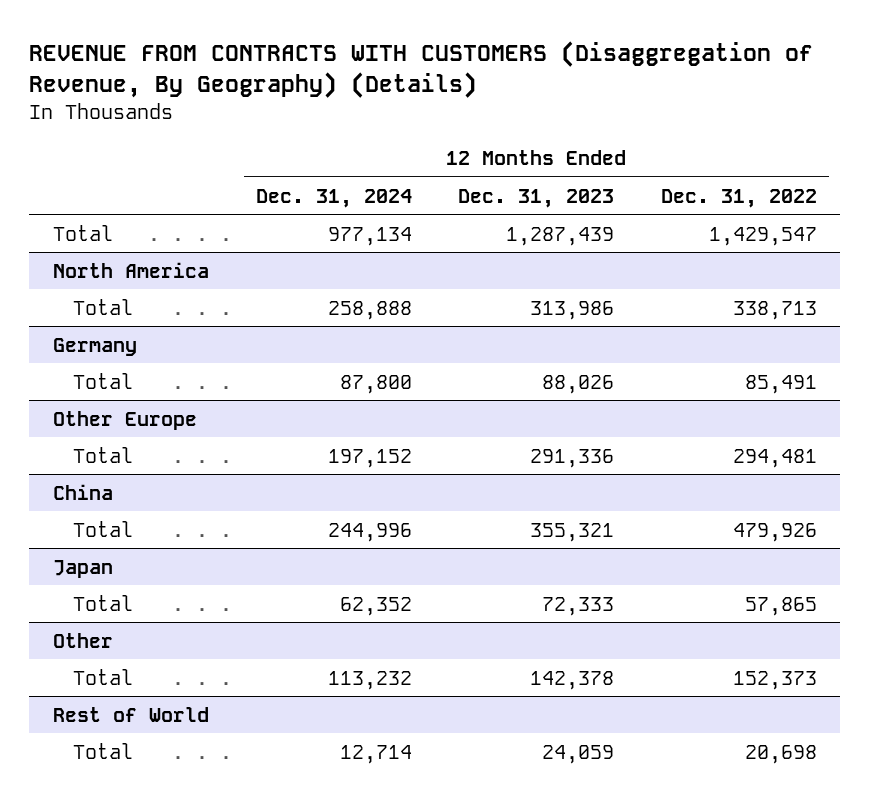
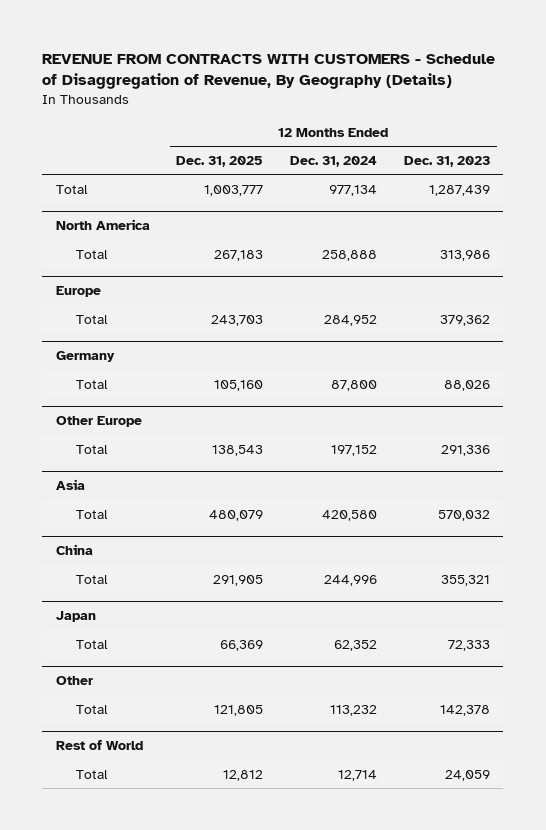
[29,40,814,99] REVENUE FROM CONTRACTS WITH CUSTOMERS (Disaggregation of Revenue, By Geography) (Details) -> [42,53,496,90] REVENUE FROM CONTRACTS WITH CUSTOMERS - Schedule of Disaggregation of Revenue, By Geography (Details)
[660,188,817,208] Dec. 31, 2022 -> none
none -> [176,156,264,168] Dec. 31, 2025
none -> [55,286,101,298] Europe
none -> [75,314,108,324] Total
none -> [55,479,85,491] Asia
none -> [75,509,108,519] Total

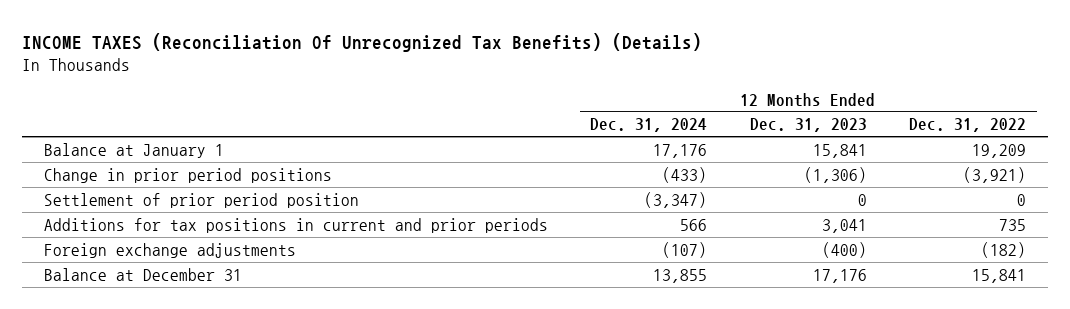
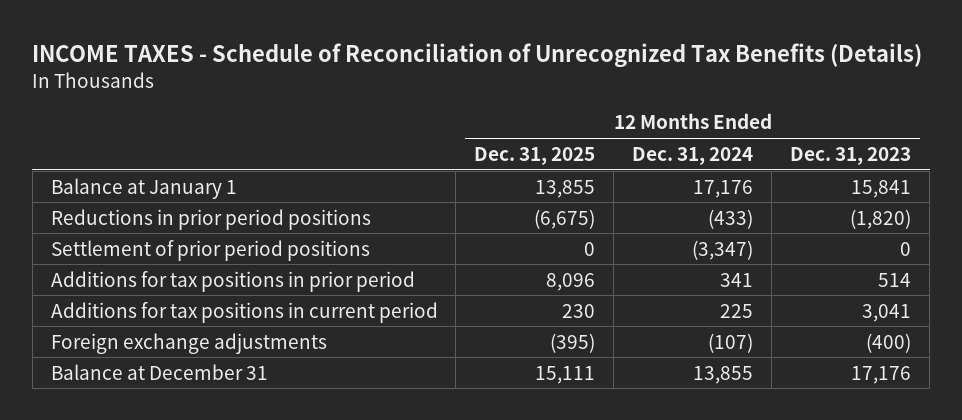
[22,33,703,53] INCOME TAXES (Reconciliation Of Unrecognized Tax Benefits) (Details) -> [32,42,923,68] INCOME TAXES - Schedule of Reconciliation of Unrecognized Tax Benefits (Details)
[909,118,1027,133] Dec. 31, 2022 -> none
none -> [474,146,596,165] Dec. 31, 2025
[43,167,332,183] Change in prior period positions -> [50,208,371,230] Reductions in prior period positions
[803,166,867,183] (1,306) -> [850,208,912,229] (1,820)
[43,192,359,208] Settlement of prior period position -> [50,239,370,261] Settlement of prior period positions
none -> [50,270,415,292] Additions for tax positions in prior period
[43,217,548,233] Additions for tax positions in current and prior periods -> [50,301,438,323] Additions for tax positions in current period
[680,218,708,231] 566 -> [720,303,754,318] 225

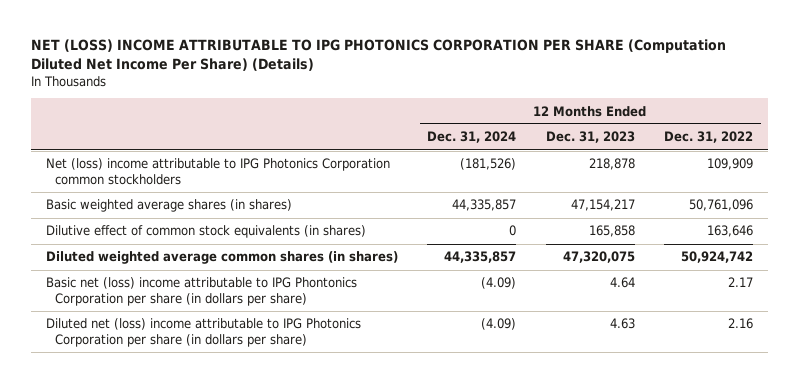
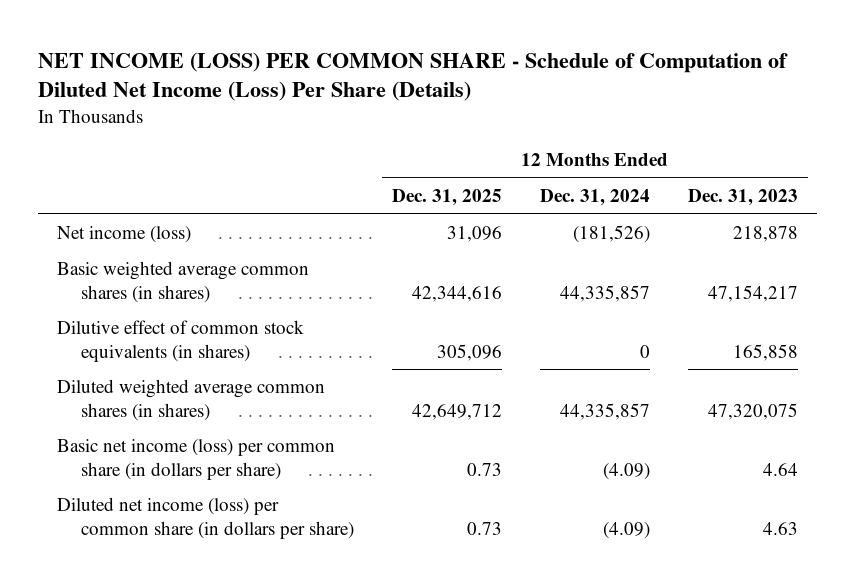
[31,39,727,72] NET (LOSS) INCOME ATTRIBUTABLE TO IPG PHOTONICS CORPORATION PER SHARE (Computation Diluted Net Income Per Share) (Details) -> [38,51,789,102] NET INCOME (LOSS) PER COMMON SHARE - Schedule of Computation of Diluted Net Income (Loss) Per Share (Details)
[664,131,754,144] Dec. 31, 2022 -> none
none -> [391,188,502,206] Dec. 31, 2025
[45,158,390,186] Net (loss) income attributable to IPG Photonics Corporation common stockholders -> [57,226,192,244] Net income (loss)
[45,199,292,213] Basic weighted average shares (in shares) -> [57,261,310,303] Basic weighted average common shares (in shares)
[45,277,357,307] Basic net (loss) income attributable to IPG Phontonics Corporation per share (in dollars per share) -> [57,439,336,480] Basic net income (loss) per common share (in dollars per share)
[45,318,361,348] Diluted net (loss) income attributable to IPG Photonics Corporation per share (in dollars per share) -> [57,497,354,539] Diluted net income (loss) per common share (in dollars per share)

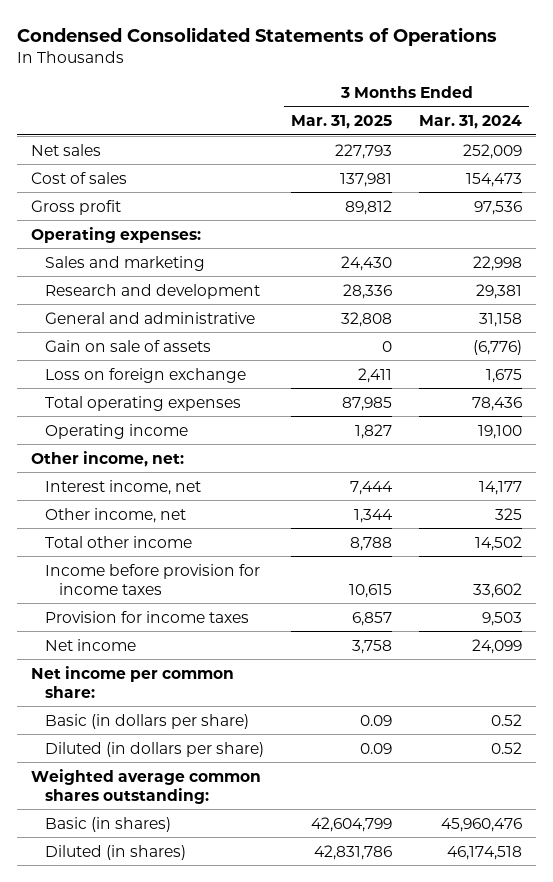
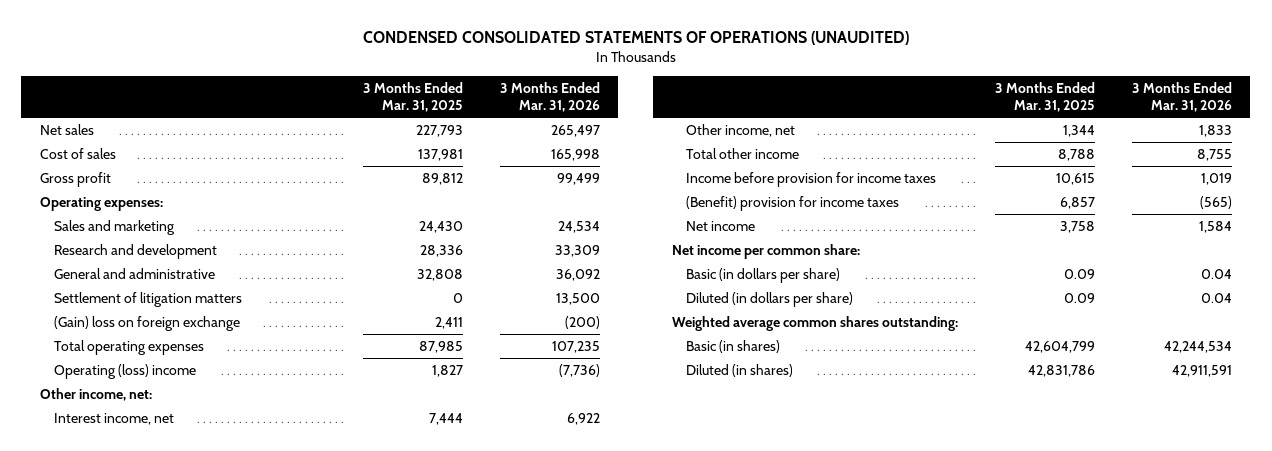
[17,26,498,46] Condensed Consolidated Statements of Operations -> [362,31,909,46] CONDENSED CONSOLIDATED STATEMENTS OF OPERATIONS (UNAUDITED)
[419,115,523,130] Mar. 31, 2024 -> none
none -> [499,81,600,113] 3 Months Ended Mar. 31, 2026
[45,339,212,352] Gain on sale of assets -> none
none -> [54,291,243,307] Settlement of litigation matters
[45,367,247,383] Loss on foreign exchange -> [54,315,241,331] (Gain) loss on foreign exchange
[45,423,189,439] Operating income -> [54,363,197,379] Operating (loss) income
[45,610,250,623] Provision for income taxes -> [686,195,900,211] (Benefit) provision for income taxes

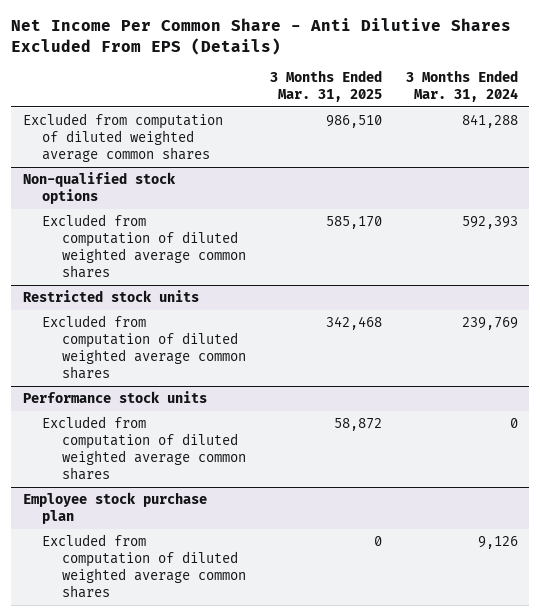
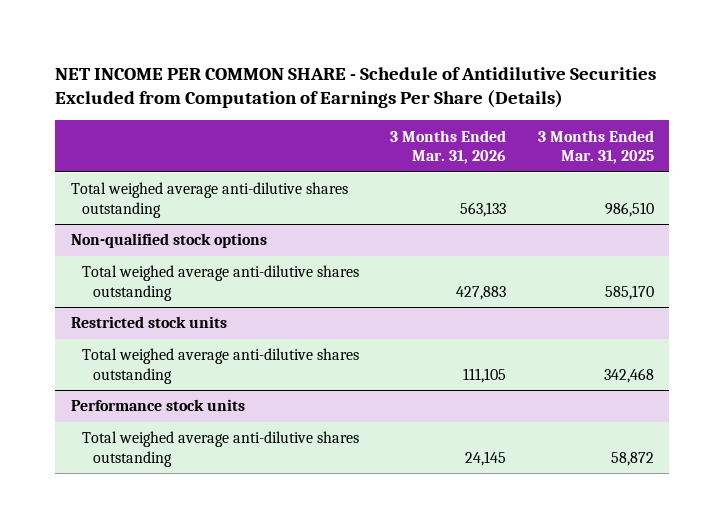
[10,18,511,55] Net Income Per Common Share - Anti Dilutive Shares Excluded From EPS (Details) -> [55,66,657,109] NET INCOME PER COMMON SHARE - Schedule of Antidilutive Securities Excluded from Computation of Earnings Per Share (Details)
[405,70,518,103] 3 Months Ended Mar. 31, 2024 -> none
none -> [390,129,507,165] 3 Months Ended Mar. 31, 2026
[22,112,223,162] Excluded from computation of diluted weighted average common shares -> [70,182,348,218] Total weighed average anti-dilutive shares outstanding
[42,213,246,278] Excluded from computation of diluted weighted average common shares -> [81,265,359,301] Total weighed average anti-dilutive shares outstanding
[42,314,246,379] Excluded from computation of diluted weighted average common shares -> [81,348,359,384] Total weighed average anti-dilutive shares outstanding
[22,491,207,524] Employee stock purchase plan -> none
[42,533,246,598] Excluded from computation of diluted weighted average common shares -> none
[42,415,246,480] Excluded from computation of diluted weighted average common shares -> [81,431,359,467] Total weighed average anti-dilutive shares outstanding

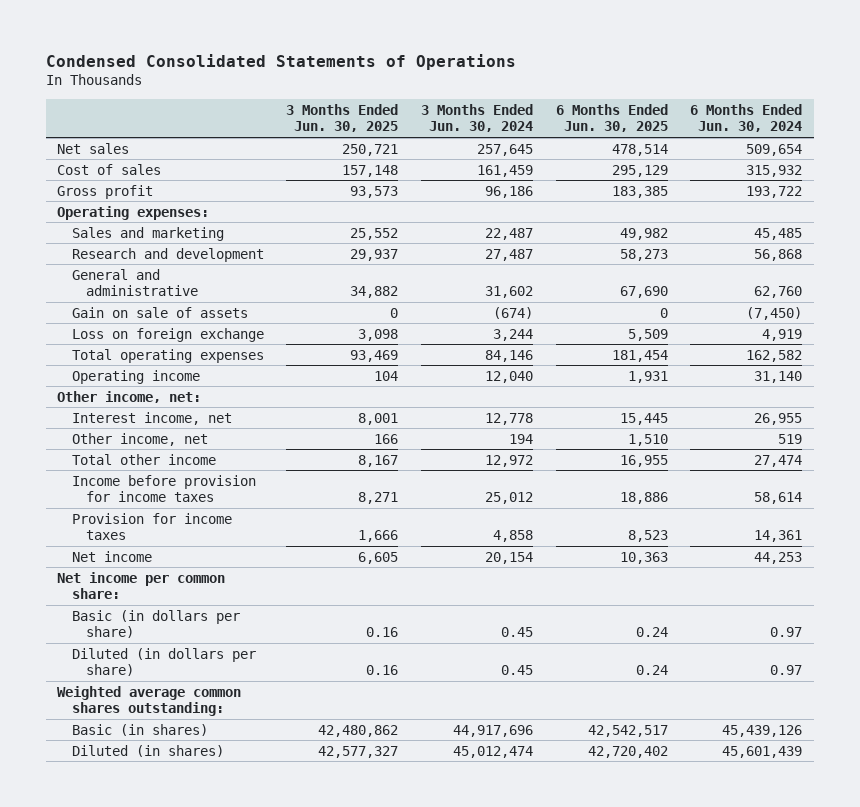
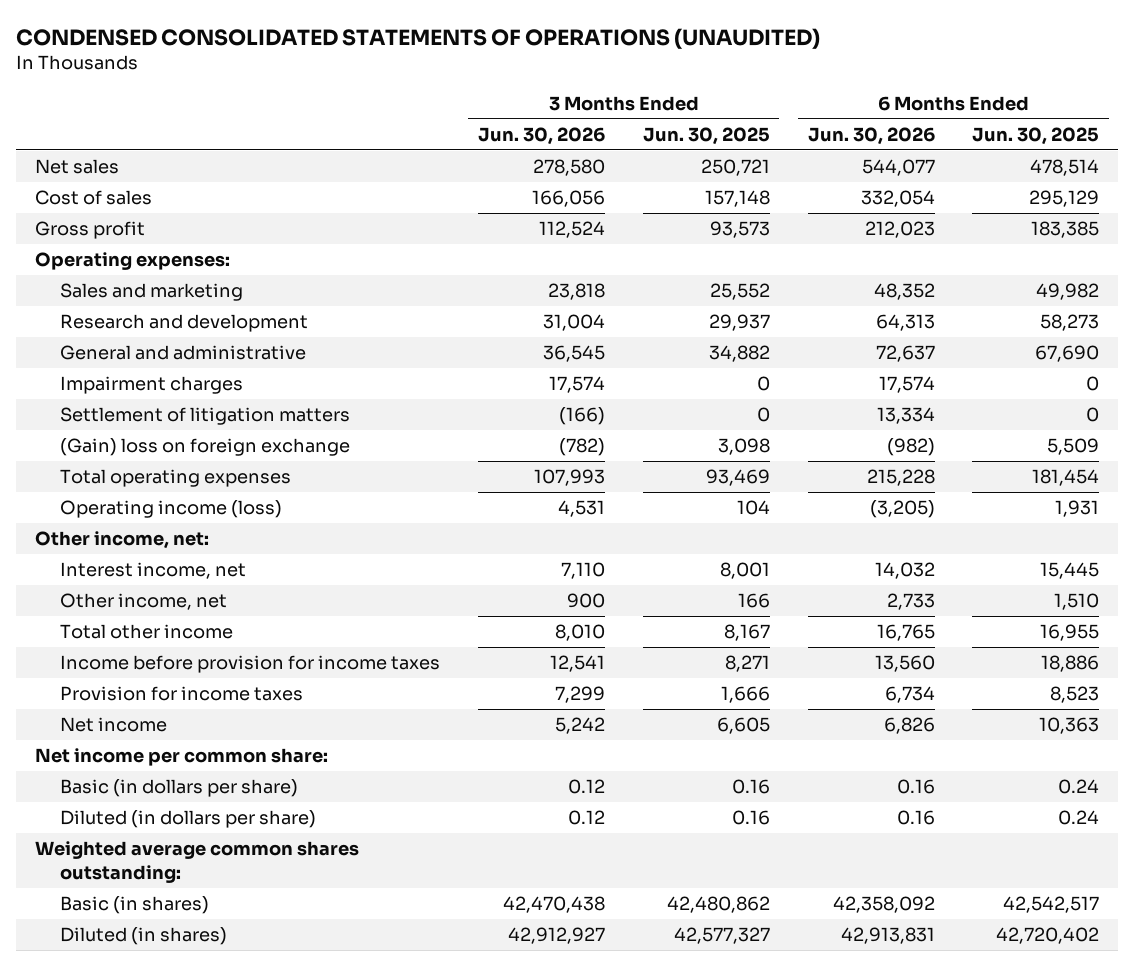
[46,54,517,71] Condensed Consolidated Statements of Operations -> [16,27,821,49] CONDENSED CONSOLIDATED STATEMENTS OF OPERATIONS (UNAUDITED)
[421,103,534,133] 3 Months Ended Jun. 30, 2024 -> none
[690,103,803,133] 6 Months Ended Jun. 30, 2024 -> none
none -> [477,126,605,145] Jun. 30, 2026
none -> [807,126,935,145] Jun. 30, 2026
[71,306,248,318] Gain on sale of assets -> none
none -> [59,376,243,395] Impairment charges
none -> [59,407,350,426] Settlement of litigation matters
[71,327,264,342] Loss on foreign exchange -> [59,438,350,457] (Gain) loss on foreign exchange
[71,369,200,384] Operating income -> [59,500,282,519] Operating income (loss)

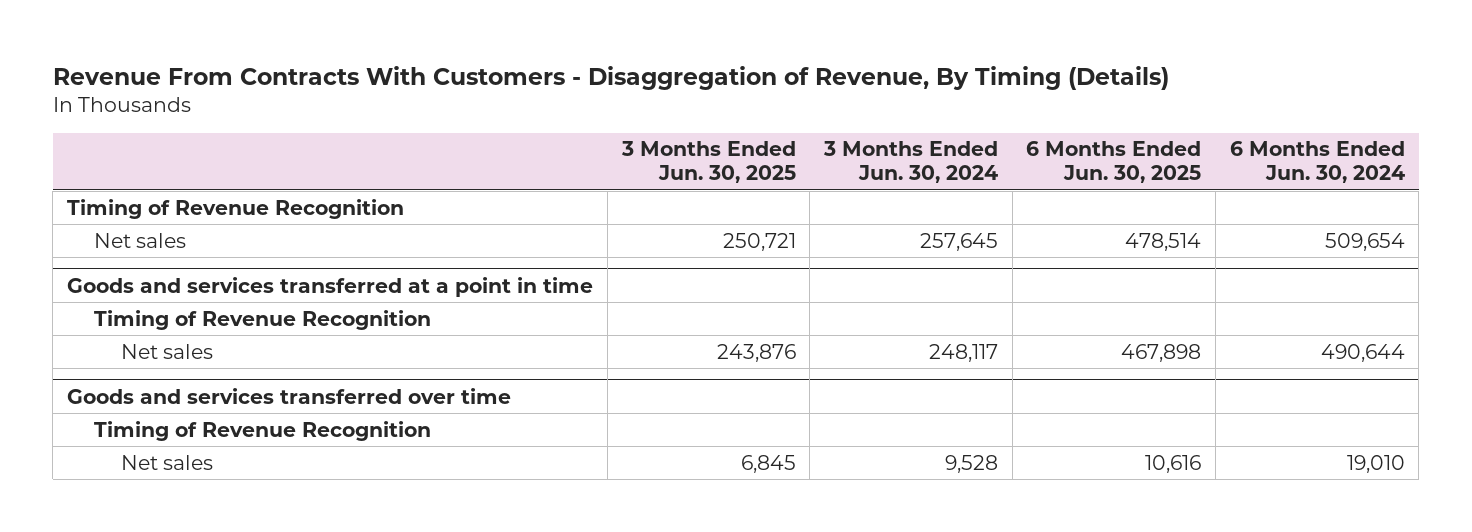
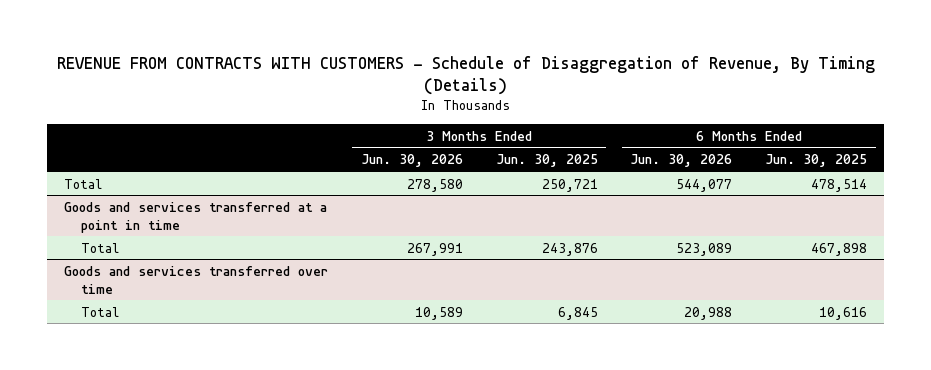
[52,65,1169,90] Revenue From Contracts With Customers - Disaggregation of Revenue, By Timing (Details) -> [56,56,875,96] REVENUE FROM CONTRACTS WITH CUSTOMERS - Schedule of Disaggregation of Revenue, By Timing (Details)
[822,141,998,184] 3 Months Ended Jun. 30, 2024 -> none
[1229,141,1405,184] 6 Months Ended Jun. 30, 2024 -> none
none -> [360,154,463,168] Jun. 30, 2026
none -> [630,154,733,168] Jun. 30, 2026
[67,198,405,219] Timing of Revenue Recognition -> none
[94,232,187,248] Net sales -> [63,178,103,189] Total
[94,309,432,330] Timing of Revenue Recognition -> none
[121,343,214,359] Net sales -> [80,242,120,253] Total
[94,420,432,441] Timing of Revenue Recognition -> none
[121,454,214,470] Net sales -> [80,306,120,317] Total

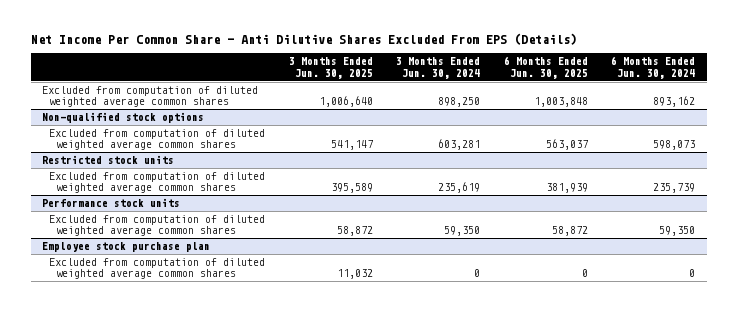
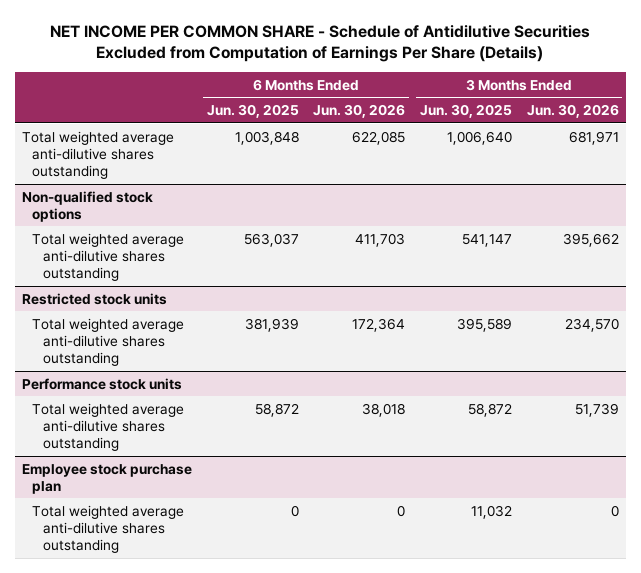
[30,33,577,46] Net Income Per Common Share - Anti Dilutive Shares Excluded From EPS (Details) -> [50,24,591,63] NET INCOME PER COMMON SHARE - Schedule of Antidilutive Securities Excluded from Computation of Earnings Per Share (Details)
[396,57,481,79] 3 Months Ended Jun. 30, 2024 -> none
[611,56,696,79] 6 Months Ended Jun. 30, 2024 -> none
none -> [313,104,406,119] Jun. 30, 2026
none -> [526,104,619,119] Jun. 30, 2026
[42,86,259,108] Excluded from computation of diluted weighted average common shares -> [22,130,175,179] Total weighted average anti-dilutive shares outstanding
[48,129,265,151] Excluded from computation of diluted weighted average common shares -> [32,232,185,281] Total weighted average anti-dilutive shares outstanding
[48,172,265,194] Excluded from computation of diluted weighted average common shares -> [32,317,185,366] Total weighted average anti-dilutive shares outstanding
[48,215,265,237] Excluded from computation of diluted weighted average common shares -> [32,402,185,451] Total weighted average anti-dilutive shares outstanding
[48,258,265,280] Excluded from computation of diluted weighted average common shares -> [32,504,185,553] Total weighted average anti-dilutive shares outstanding

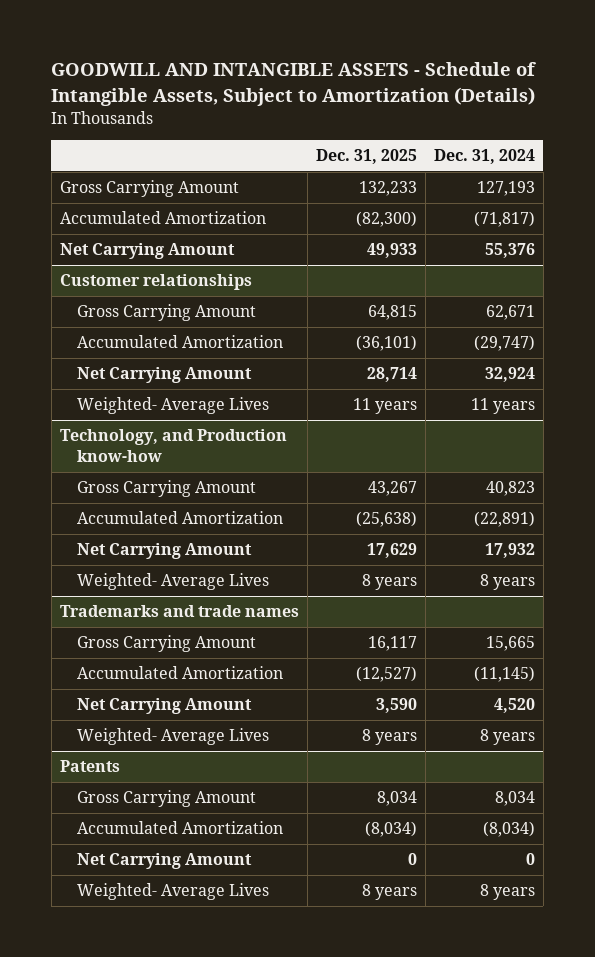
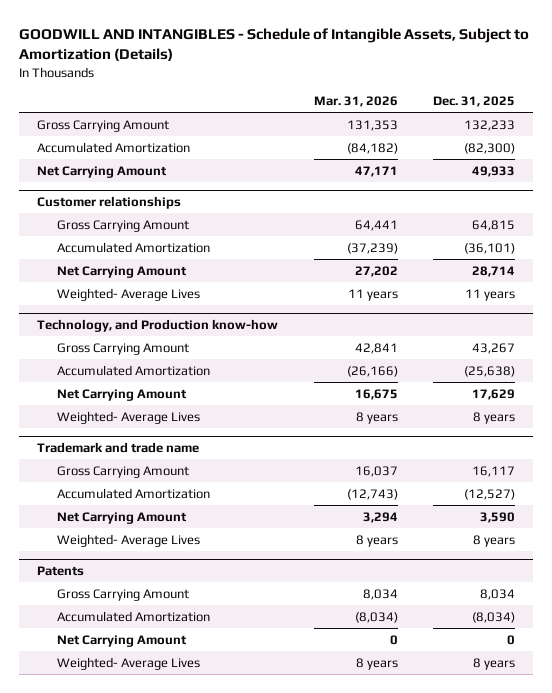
[51,62,537,106] GOODWILL AND INTANGIBLE ASSETS - Schedule of Intangible Assets, Subject to Amortization (Details) -> [18,27,529,62] GOODWILL AND INTANGIBLES - Schedule of Intangible Assets, Subject to Amortization (Details)
[433,149,535,165] Dec. 31, 2024 -> none
none -> [313,96,398,108] Mar. 31, 2026
[59,605,299,618] Trademarks and trade names -> [36,441,199,453] Trademark and trade name

